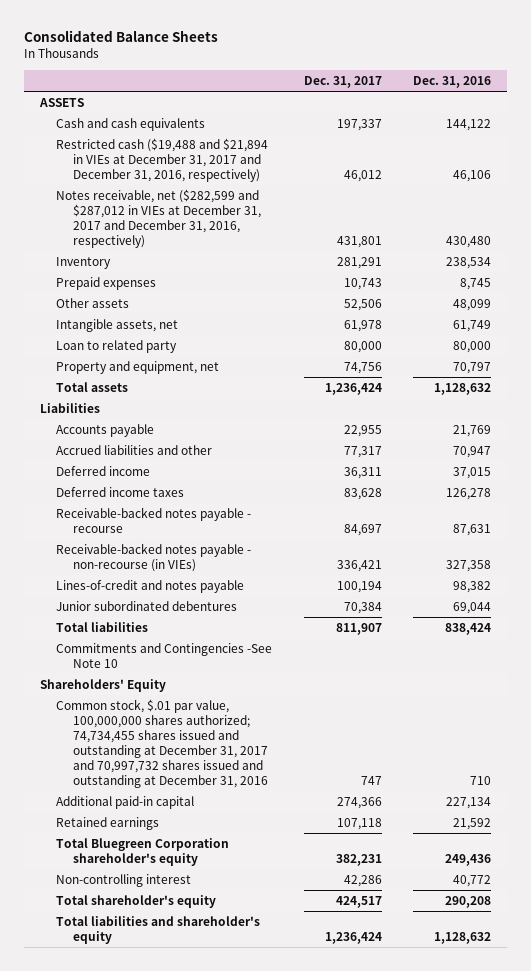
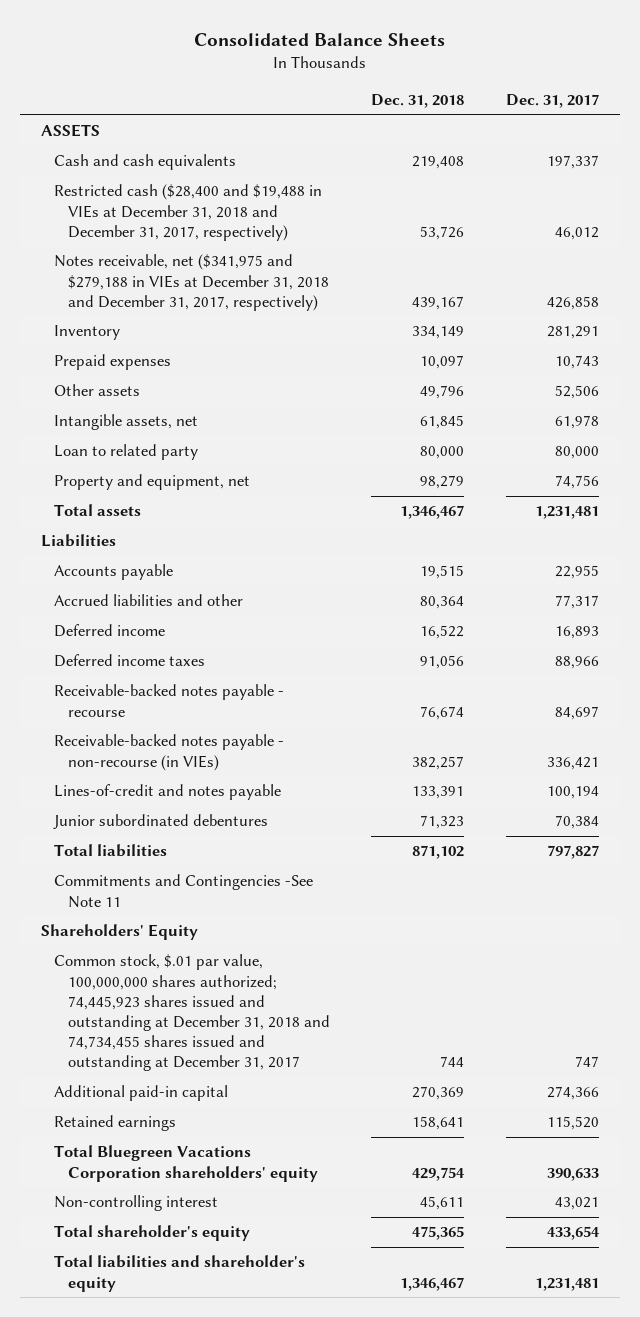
[413,75,492,88] Dec. 31, 2016 -> none
none -> [371,94,465,109] Dec. 31, 2018
[56,138,269,182] Restricted cash ($19,488 and $21,894 in VIEs at December 31, 2017 and December 31, 2016, respectively) -> [54,184,323,241] Restricted cash ($28,400 and $19,488 in VIEs at December 31, 2018 and December 31, 2017, respectively)
[56,189,261,248] Notes receivable, net ($282,599 and $287,012 in VIEs at December 31, 2017 and December 31, 2016, respectively) -> [54,254,329,311] Notes receivable, net ($341,975 and $279,188 in VIEs at December 31, 2018 and December 31, 2017, respectively)
[336,235,382,248] 431,801 -> [547,295,600,310] 426,858
[324,383,382,396] 1,236,424 -> [535,506,600,520] 1,231,481
[343,467,382,480] 36,311 -> [555,626,600,640] 16,893
[343,488,382,501] 83,628 -> [555,656,600,670] 88,966
[335,623,382,636] 811,907 -> [547,845,600,860] 797,827
[56,643,273,669] Commitments and Contingencies -See Note 10 -> [54,874,314,908] Commitments and Contingencies -See Note 11
[56,699,268,788] Common stock, $.01 par value, 100,000,000 shares authorized; 74,734,455 shares issued and outstanding at December 31, 2017 and 70,997,732 shares issued and outstanding at December 31, 2016 -> [54,954,330,1072] Common stock, $.01 par value, 100,000,000 shares authorized; 74,445,923 shares issued and outstanding at December 31, 2018 and 74,734,455 shares issued and outstanding at December 31, 2017
[336,818,382,831] 107,118 -> [547,1116,600,1131] 115,520
[56,838,230,867] Total Bluegreen Corporation shareholder's equity -> [54,1145,318,1182] Total Bluegreen Vacations Corporation shareholders' equity
[335,854,382,867] 382,231 -> [547,1167,600,1181] 390,633
[343,875,382,888] 42,286 -> [555,1197,600,1211] 43,021
[335,896,382,909] 424,517 -> [547,1226,601,1241] 433,654
[324,932,382,945] 1,236,424 -> [535,1277,600,1291] 1,231,481

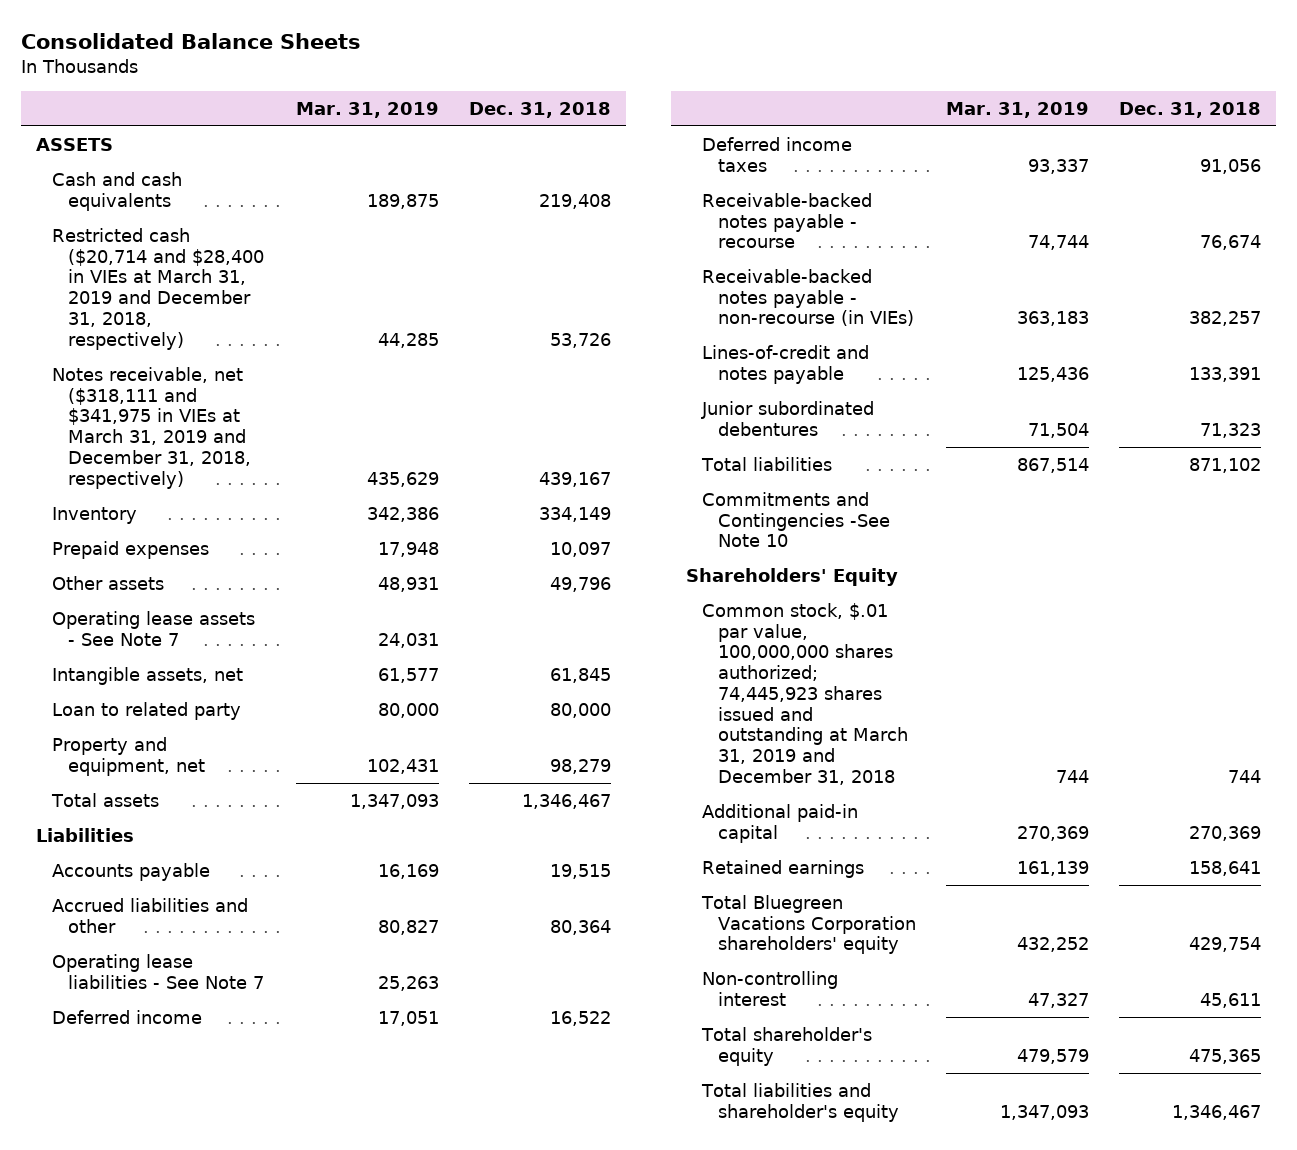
[506,94,600,109] Dec. 31, 2017 -> none
none -> [295,101,439,118] Mar. 31, 2019
[54,184,323,241] Restricted cash ($28,400 and $19,488 in VIEs at December 31, 2018 and December 31, 2017, respectively) -> [51,227,264,350] Restricted cash ($20,714 and $28,400 in VIEs at March 31, 2019 and December 31, 2018, respectively)
[54,254,329,311] Notes receivable, net ($341,975 and $279,188 in VIEs at December 31, 2018 and December 31, 2017, respectively) -> [51,366,251,489] Notes receivable, net ($318,111 and $341,975 in VIEs at March 31, 2019 and December 31, 2018, respectively)
none -> [51,610,255,646] Operating lease assets - See Note 7
none -> [51,953,264,989] Operating lease liabilities - See Note 7
[54,874,314,908] Commitments and Contingencies -See Note 11 -> [701,491,890,548] Commitments and Contingencies -See Note 10
[54,954,330,1072] Common stock, $.01 par value, 100,000,000 shares authorized; 74,445,923 shares issued and outstanding at December 31, 2018 and 74,734,455 shares issued and outstanding at December 31, 2017 -> [701,602,908,785] Common stock, $.01 par value, 100,000,000 shares authorized; 74,445,923 shares issued and outstanding at March 31, 2019 and December 31, 2018

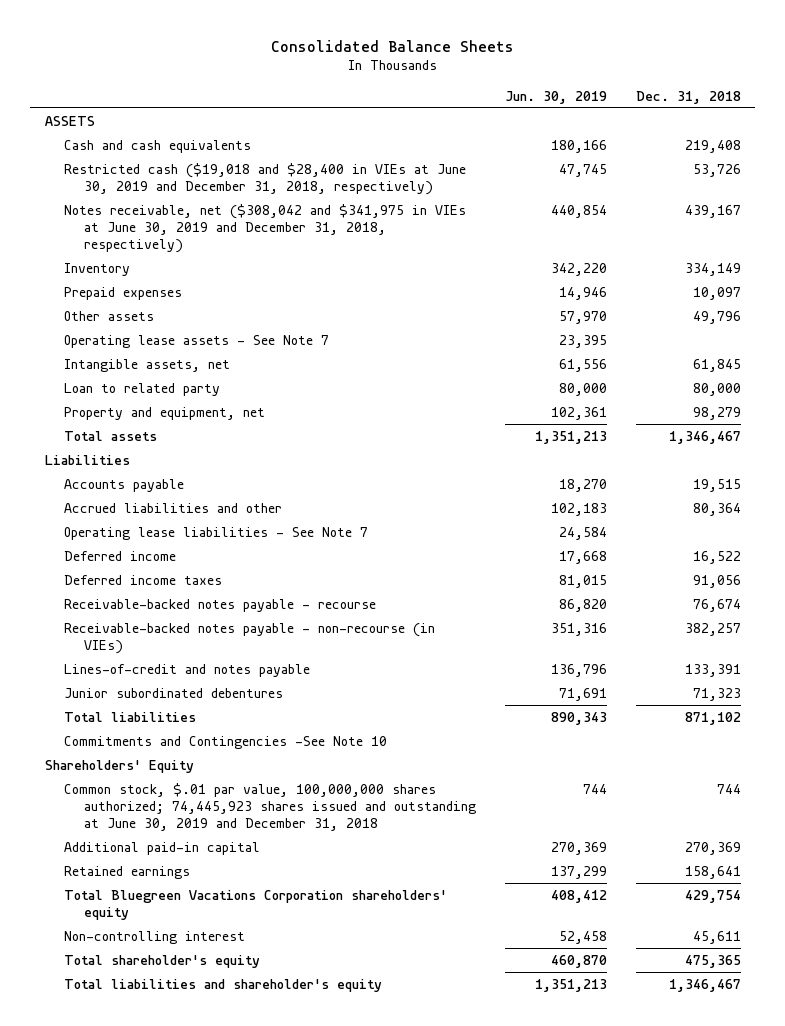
[295,101,439,118] Mar. 31, 2019 -> none
none -> [504,90,607,104] Jun. 30, 2019
[51,227,264,350] Restricted cash ($20,714 and $28,400 in VIEs at March 31, 2019 and December 31, 2018, respectively) -> [64,162,467,195] Restricted cash ($19,018 and $28,400 in VIEs at June 30, 2019 and December 31, 2018, respectively)
[51,366,251,489] Notes receivable, net ($318,111 and $341,975 in VIEs at March 31, 2019 and December 31, 2018, respectively) -> [64,203,467,253] Notes receivable, net ($308,042 and $341,975 in VIEs at June 30, 2019 and December 31, 2018, respectively)
[701,602,908,785] Common stock, $.01 par value, 100,000,000 shares authorized; 74,445,923 shares issued and outstanding at March 31, 2019 and December 31, 2018 -> [64,782,477,831] Common stock, $.01 par value, 100,000,000 shares authorized; 74,445,923 shares issued and outstanding at June 30, 2019 and December 31, 2018

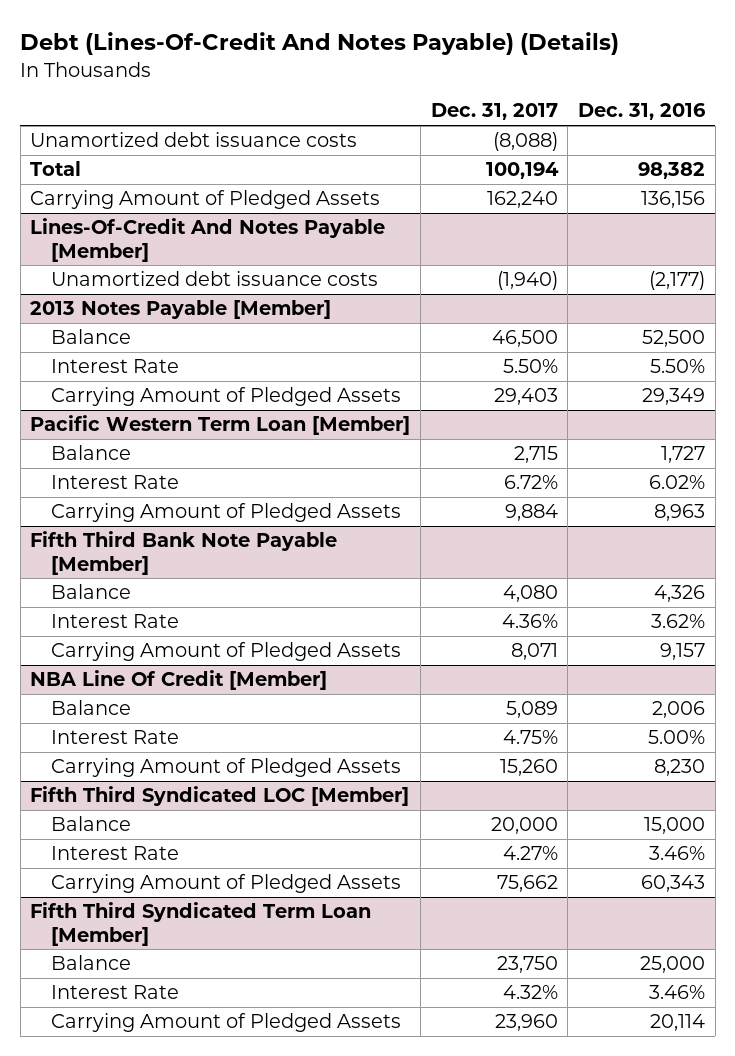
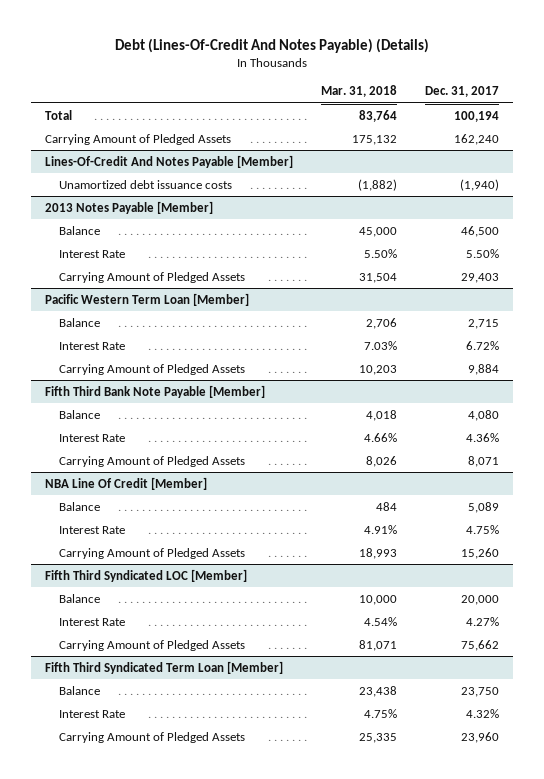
[578,103,707,121] Dec. 31, 2016 -> none
none -> [321,84,398,97] Mar. 31, 2018
[30,132,358,148] Unamortized debt issuance costs -> none

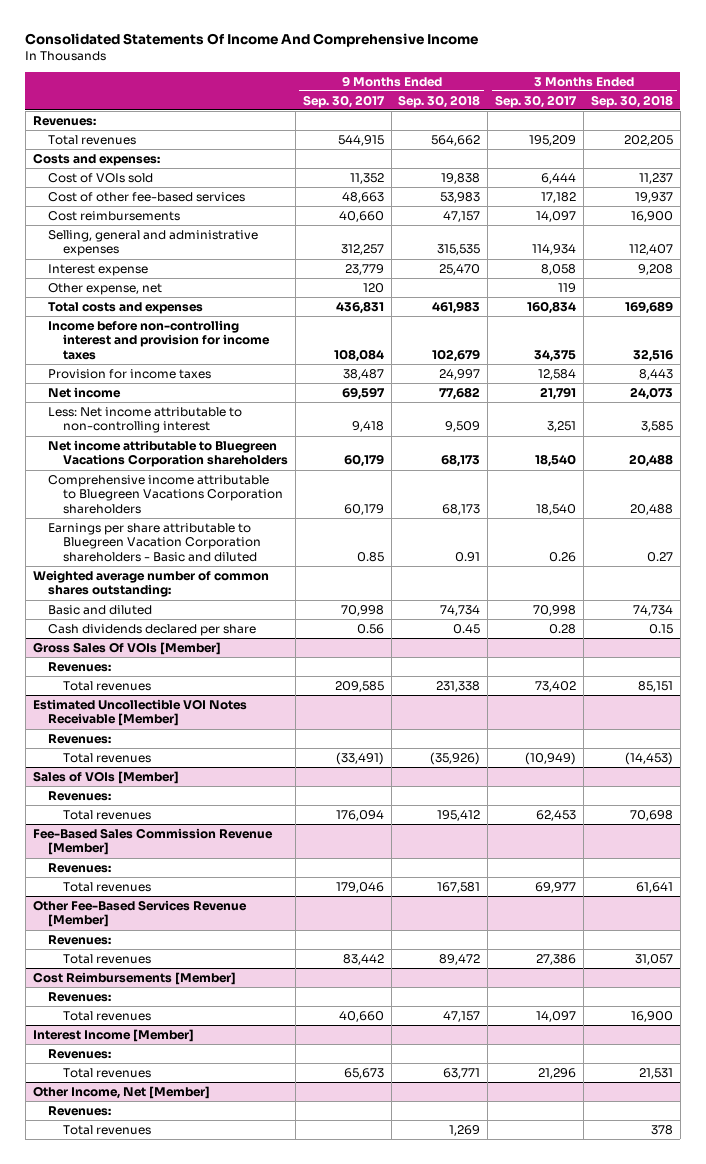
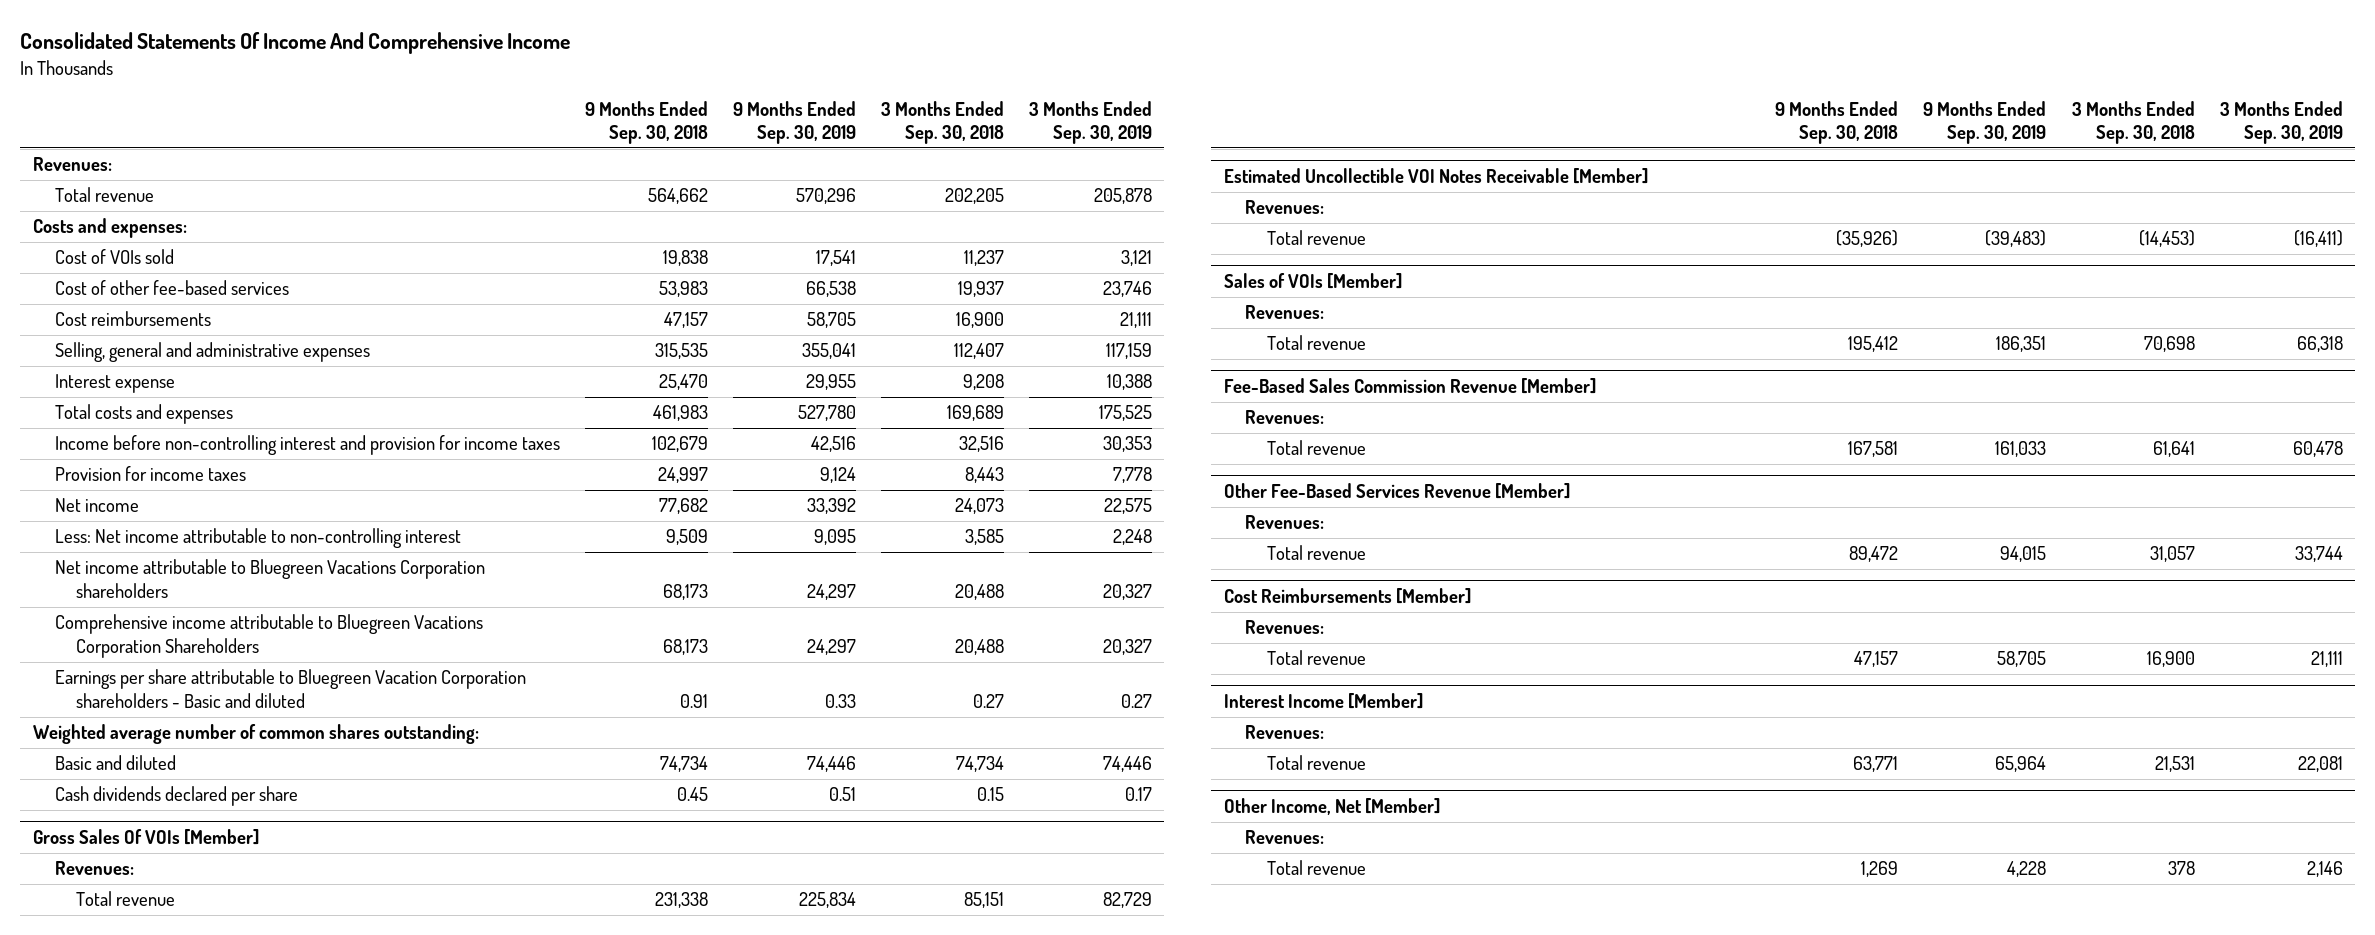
[302,94,385,108] Sep. 30, 2017 -> none
[495,94,578,108] Sep. 30, 2017 -> none
none -> [732,100,856,145] 9 Months Ended Sep. 30, 2019
none -> [1028,100,1152,145] 3 Months Ended Sep. 30, 2019
[47,134,136,145] Total revenues -> [54,187,154,203] Total revenue
[47,282,162,295] Other expense, net -> none
[47,474,283,514] Comprehensive income attributable to Bluegreen Vacations Corporation shareholders -> [54,614,483,658] Comprehensive income attributable to Bluegreen Vacations Corporation Shareholders
[62,680,151,691] Total revenues -> [76,891,176,907] Total revenue
[62,752,151,763] Total revenues -> [1267,230,1367,246] Total revenue
[62,809,151,820] Total revenues -> [1267,335,1367,351] Total revenue
[62,881,151,892] Total revenues -> [1267,440,1367,456] Total revenue
[62,953,151,964] Total revenues -> [1267,545,1367,561] Total revenue
[62,1010,151,1021] Total revenues -> [1267,650,1367,666] Total revenue
[62,1067,151,1078] Total revenues -> [1267,755,1367,771] Total revenue
[62,1124,151,1135] Total revenues -> [1267,860,1367,876] Total revenue

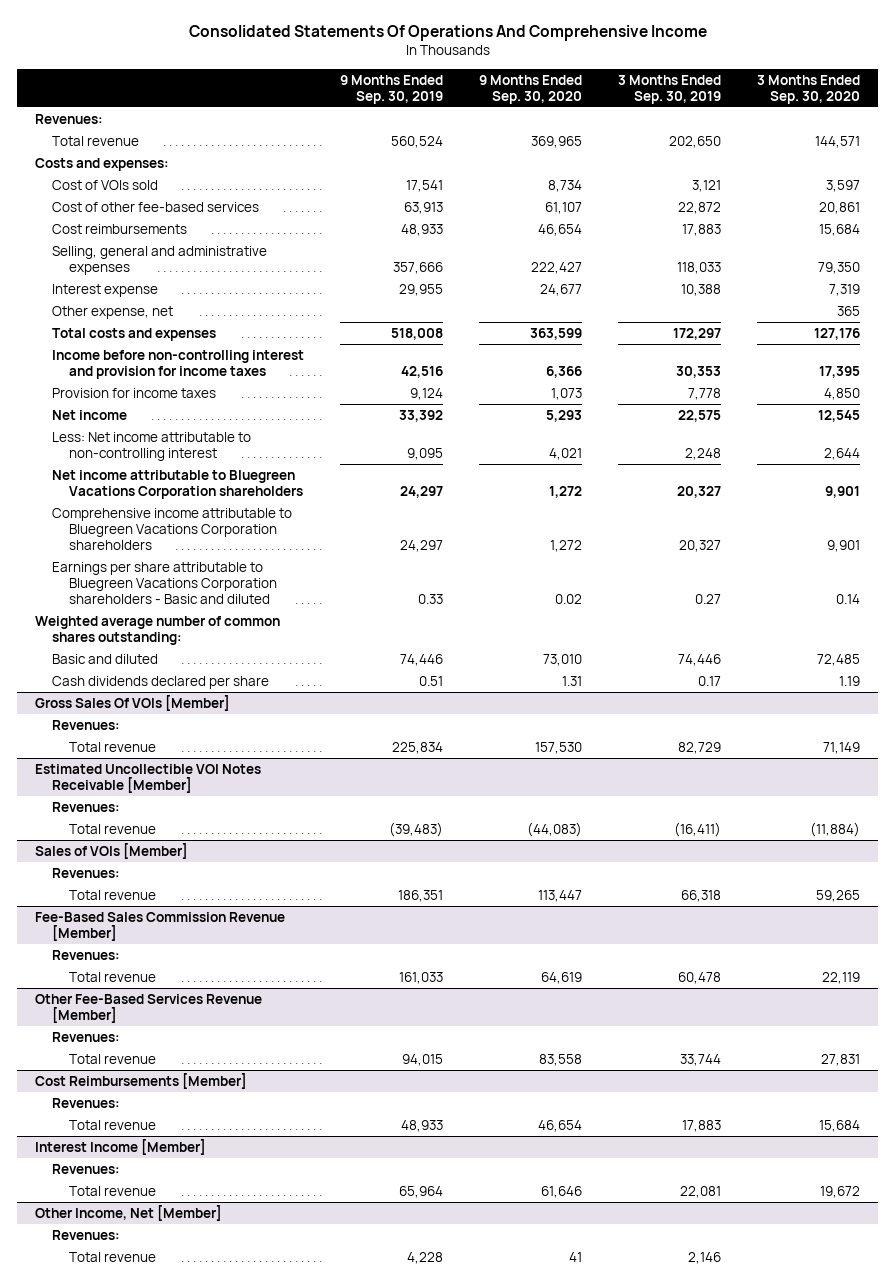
[20,32,571,55] Consolidated Statements Of Income And Comprehensive Income -> [188,25,707,42] Consolidated Statements Of Operations And Comprehensive Income
[584,100,708,145] 9 Months Ended Sep. 30, 2018 -> none
[880,100,1004,145] 3 Months Ended Sep. 30, 2018 -> none
none -> [479,74,583,104] 9 Months Ended Sep. 30, 2020
none -> [757,74,861,104] 3 Months Ended Sep. 30, 2020
[795,188,856,205] 570,296 -> [391,135,444,148] 560,524
[1093,188,1152,205] 205,878 -> [669,135,722,148] 202,650
[805,281,856,298] 66,538 -> [404,201,444,214] 63,913
[1102,281,1152,298] 23,746 -> [678,201,722,214] 22,872
[806,312,856,329] 58,705 -> [401,223,444,236] 48,933
[1119,312,1152,329] 21,111 -> [682,223,722,236] 17,883
[801,343,856,360] 355,041 -> [393,261,444,274] 357,666
[1105,343,1152,360] 117,159 -> [677,261,722,274] 118,033
none -> [52,305,174,319] Other expense, net
[797,405,856,422] 527,780 -> [391,327,444,340] 518,008
[1098,405,1152,422] 175,525 -> [673,327,722,340] 172,297
[54,614,483,658] Comprehensive income attributable to Bluegreen Vacations Corporation Shareholders -> [52,507,293,550] Comprehensive income attributable to Bluegreen Vacations Corporation shareholders
[54,669,526,708] Earnings per share attributable to Bluegreen Vacation Corporation shareholders - Basic and diluted -> [52,561,278,604] Earnings per share attributable to Bluegreen Vacations Corporation shareholders - Basic and diluted
[1997,651,2047,668] 58,705 -> [401,1119,444,1132] 48,933
[2310,651,2343,668] 21,111 -> [682,1119,722,1132] 17,883

